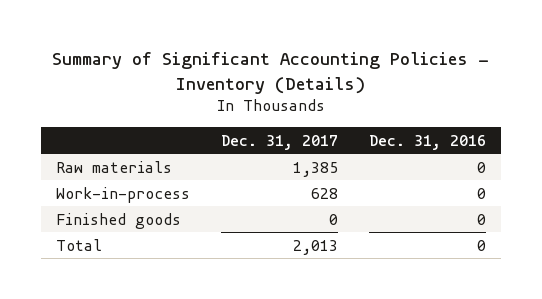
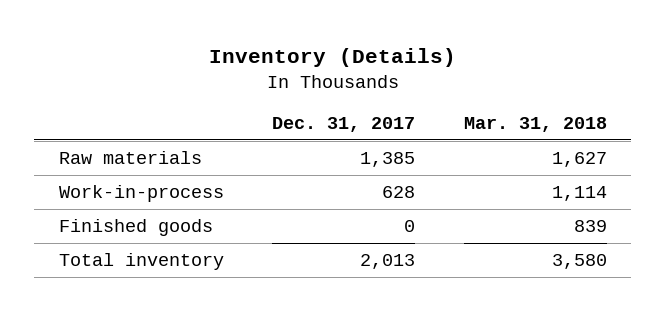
[52,52,490,94] Summary of Significant Accounting Policies - Inventory (Details) -> [208,47,456,67] Inventory (Details)
[368,134,486,150] Dec. 31, 2016 -> none
none -> [463,117,607,133] Mar. 31, 2018
[56,238,103,251] Total -> [58,252,224,270] Total inventory

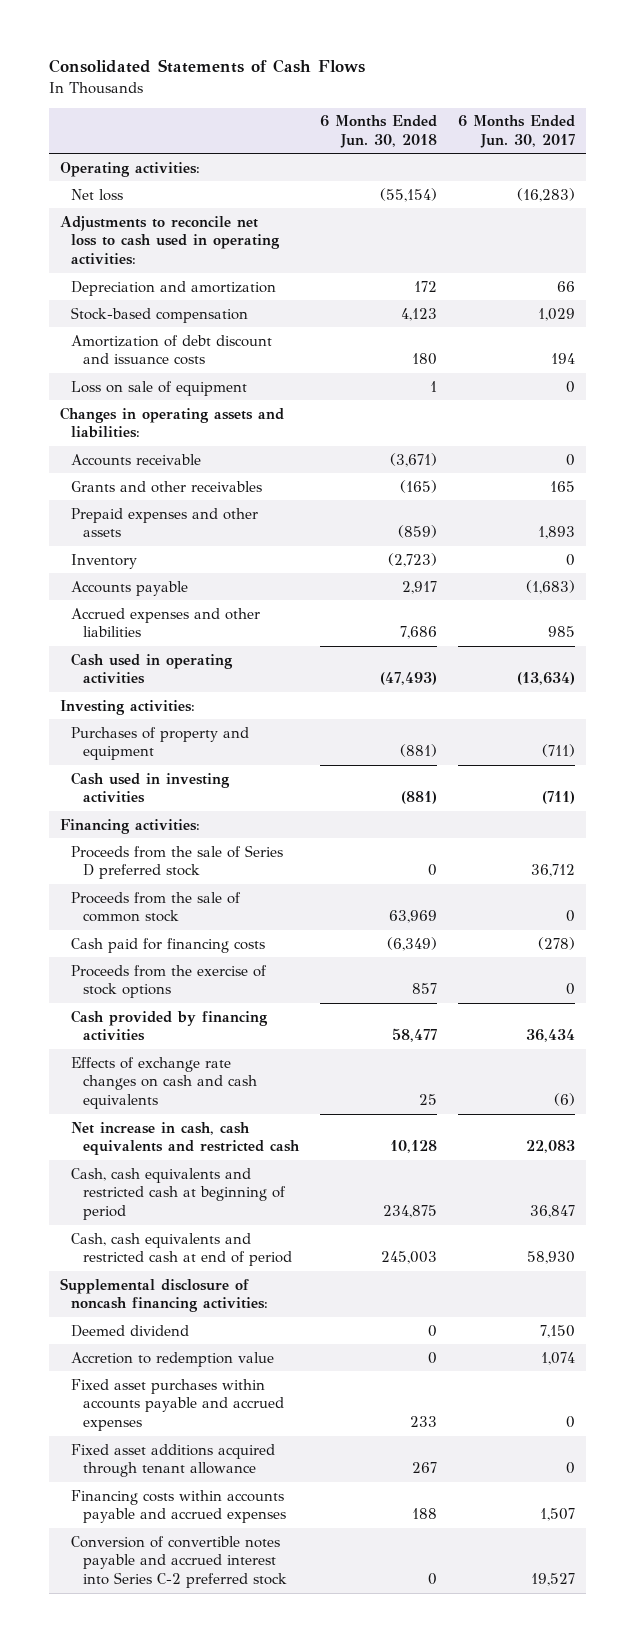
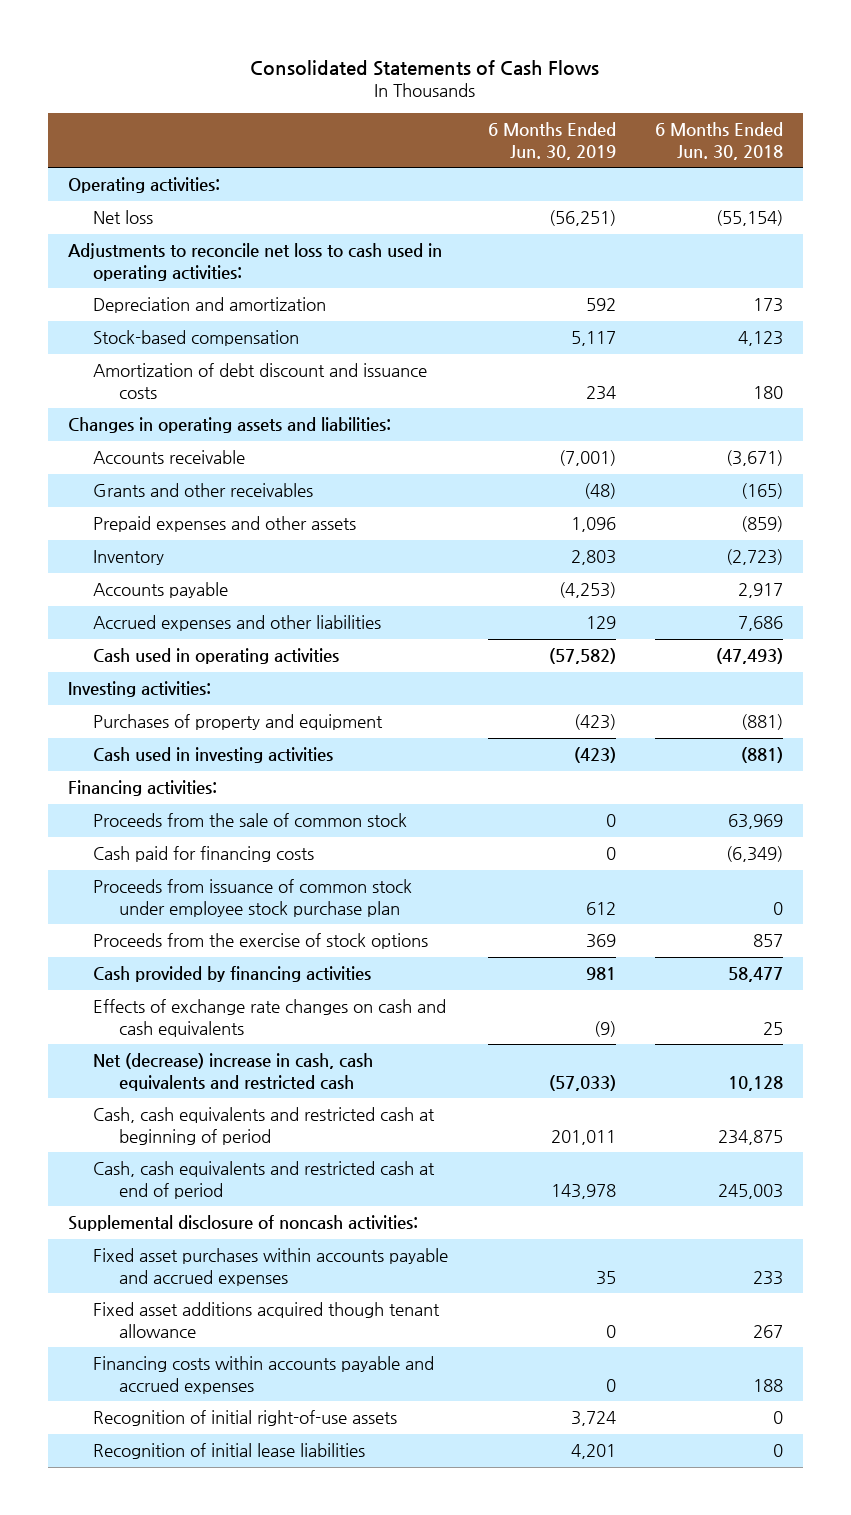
[458,115,576,149] 6 Months Ended Jun. 30, 2017 -> none
none -> [487,122,616,160] 6 Months Ended Jun. 30, 2019
[414,280,438,292] 172 -> [753,298,784,313] 173
[71,380,248,396] Loss on sale of equipment -> none
[71,844,284,880] Proceeds from the sale of Series D preferred stock -> none
none -> [93,879,413,917] Proceeds from issuance of common stock under employee stock purchase plan
[71,1121,300,1156] Net increase in cash, cash equivalents and restricted cash -> [93,1053,374,1091] Net (decrease) increase in cash, cash equivalents and restricted cash
[71,1324,190,1337] Deemed dividend -> none
[71,1351,275,1367] Accretion to redemption value -> none
[59,1277,269,1313] Supplemental disclosure of noncash financing activities: -> [67,1215,418,1232] Supplemental disclosure of noncash activities:
[71,1443,276,1478] Fixed asset additions acquired through tenant allowance -> [93,1302,441,1338] Fixed asset additions acquired though tenant allowance
[71,1535,287,1589] Conversion of convertible notes payable and accrued interest into Series C-2 preferred stock -> none
none -> [93,1410,398,1427] Recognition of initial right-of-use assets
none -> [93,1443,366,1460] Recognition of initial lease liabilities

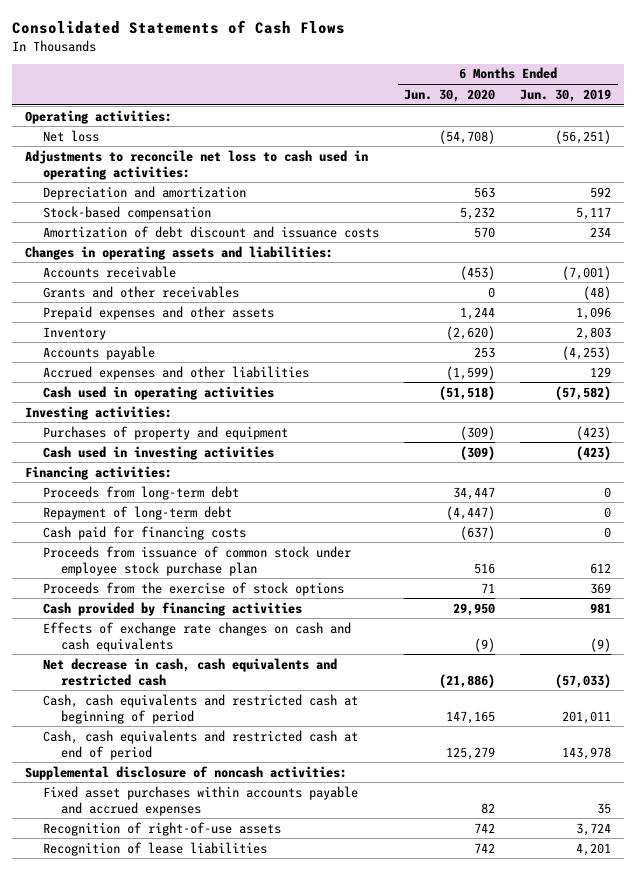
[655,122,784,160] 6 Months Ended Jun. 30, 2018 -> none
none -> [404,88,496,102] Jun. 30, 2020
[93,813,408,828] Proceeds from the sale of common stock -> none
none -> [43,485,240,500] Proceeds from long-term debt
none -> [43,505,233,520] Repayment of long-term debt
[93,1053,374,1091] Net (decrease) increase in cash, cash equivalents and restricted cash -> [43,657,338,686] Net decrease in cash, cash equivalents and restricted cash
[93,1302,441,1338] Fixed asset additions acquired though tenant allowance -> none
[93,1356,435,1394] Financing costs within accounts payable and accrued expenses -> none
[93,1410,398,1427] Recognition of initial right-of-use assets -> [43,821,282,836] Recognition of right-of-use assets
[93,1443,366,1460] Recognition of initial lease liabilities -> [43,841,268,856] Recognition of lease liabilities

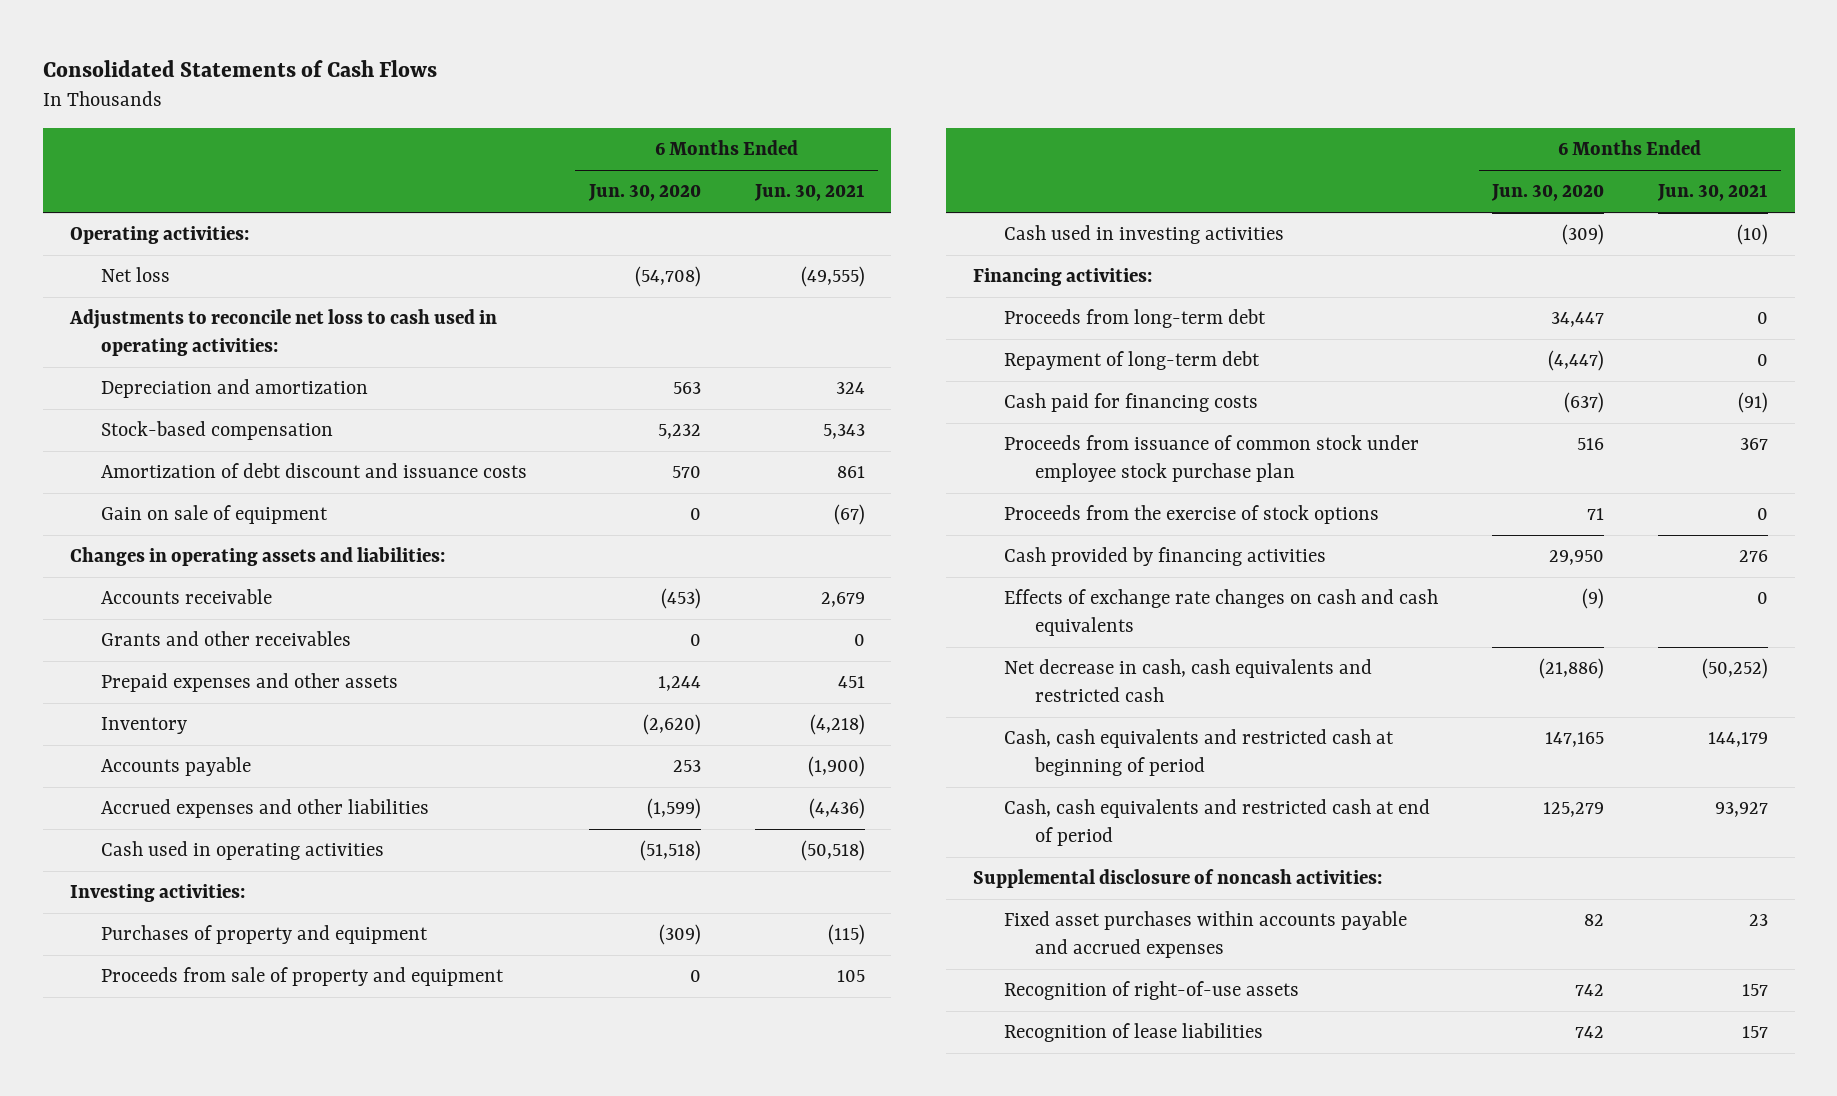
[520,88,612,102] Jun. 30, 2019 -> none
none -> [753,184,865,202] Jun. 30, 2021
none -> [100,505,328,525] Gain on sale of equipment
none -> [100,967,504,987] Proceeds from sale of property and equipment

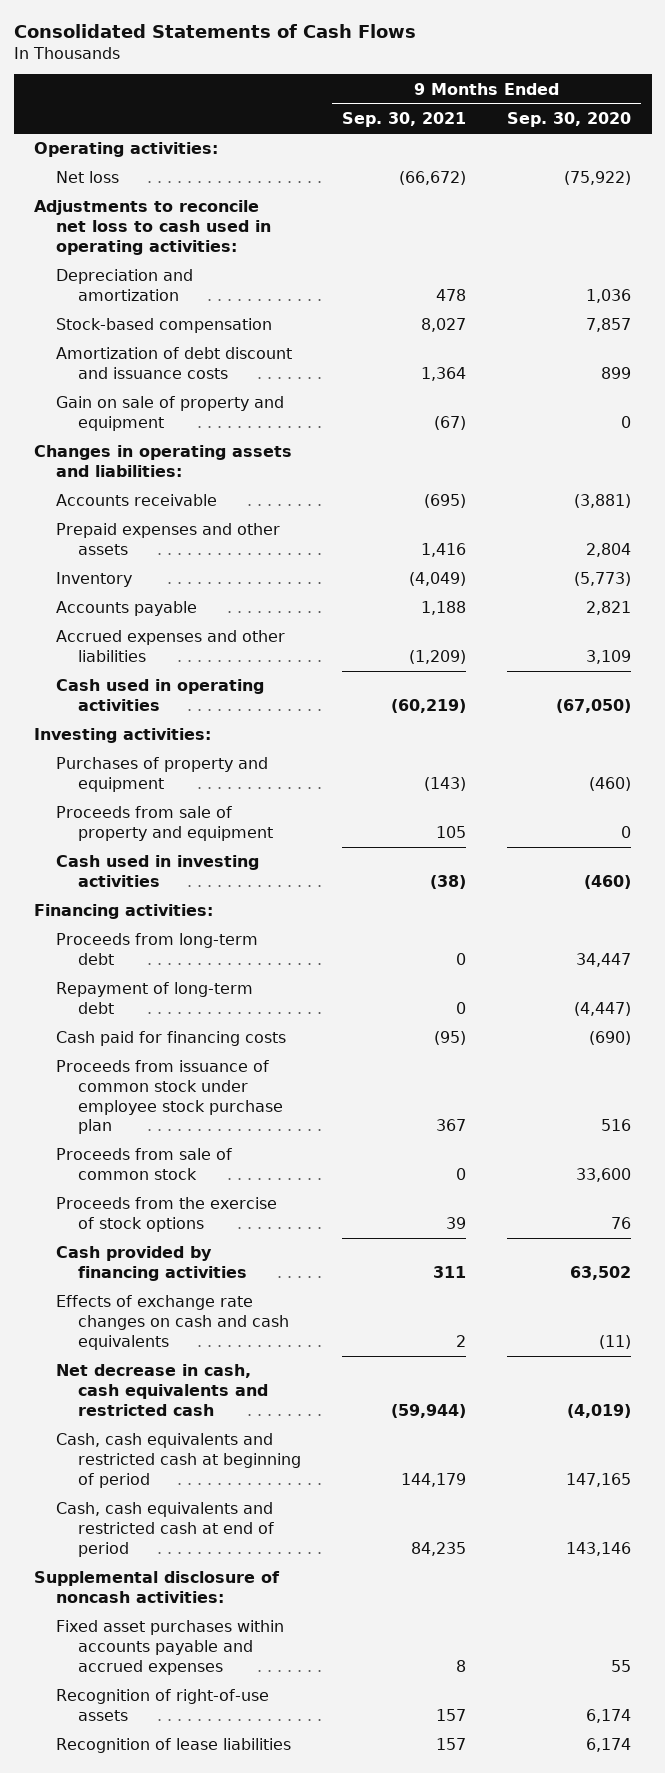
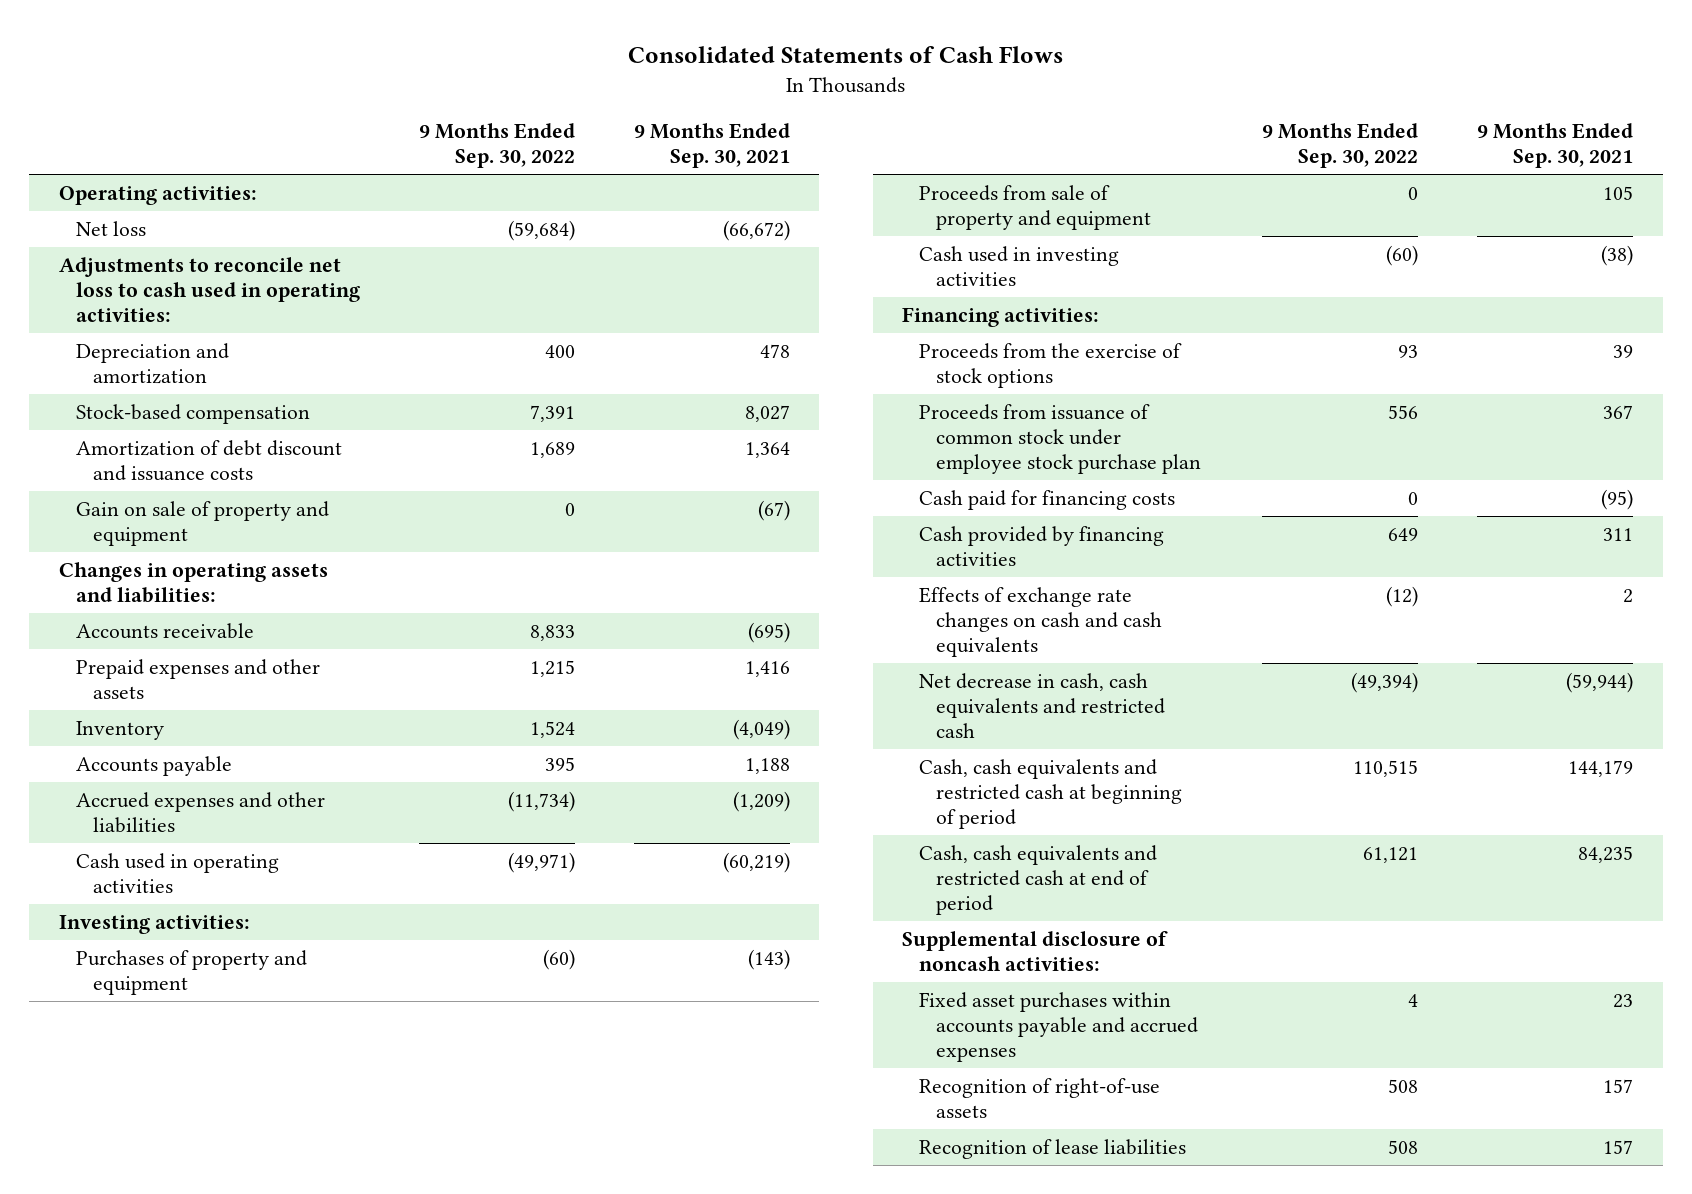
[507,111,632,127] Sep. 30, 2020 -> none
none -> [418,123,575,168] 9 Months Ended Sep. 30, 2022
[56,933,259,966] Proceeds from long-term debt -> none
[56,982,254,1015] Repayment of long-term debt -> none
[56,1148,233,1181] Proceeds from sale of common stock -> none
[56,1060,284,1135] Proceeds from issuance of common stock under employee stock purchase plan -> [919,404,1202,474] Proceeds from issuance of common stock under employee stock purchase plan
[56,1031,287,1047] Cash paid for financing costs -> [919,490,1176,511] Cash paid for financing costs
[456,1659,467,1672] 8 -> [1613,994,1634,1009] 23

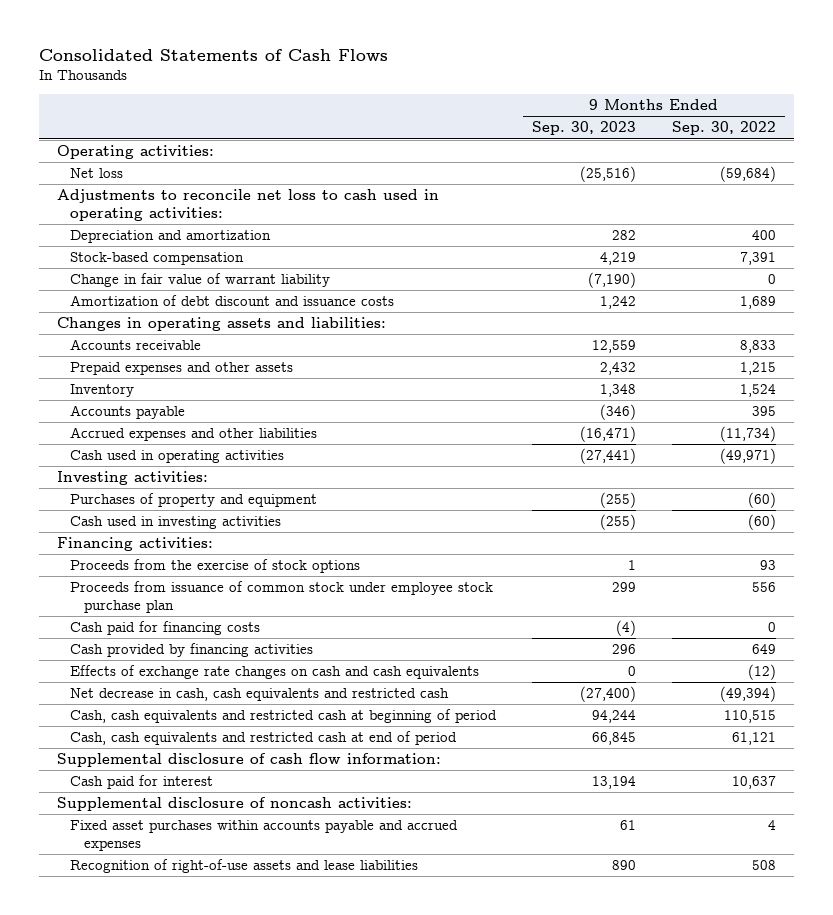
[633,123,790,168] 9 Months Ended Sep. 30, 2021 -> none
none -> [532,121,637,136] Sep. 30, 2023
none -> [70,272,331,287] Change in fair value of warrant liability
[75,501,329,546] Gain on sale of property and equipment -> none
[919,185,1152,230] Proceeds from sale of property and equipment -> none
none -> [56,752,441,767] Supplemental disclosure of cash flow information:
none -> [70,774,214,789] Cash paid for interest
[919,1139,1187,1160] Recognition of lease liabilities -> none
[919,1078,1161,1118] Recognition of right-of-use assets -> [70,858,419,873] Recognition of right-of-use assets and lease liabilities

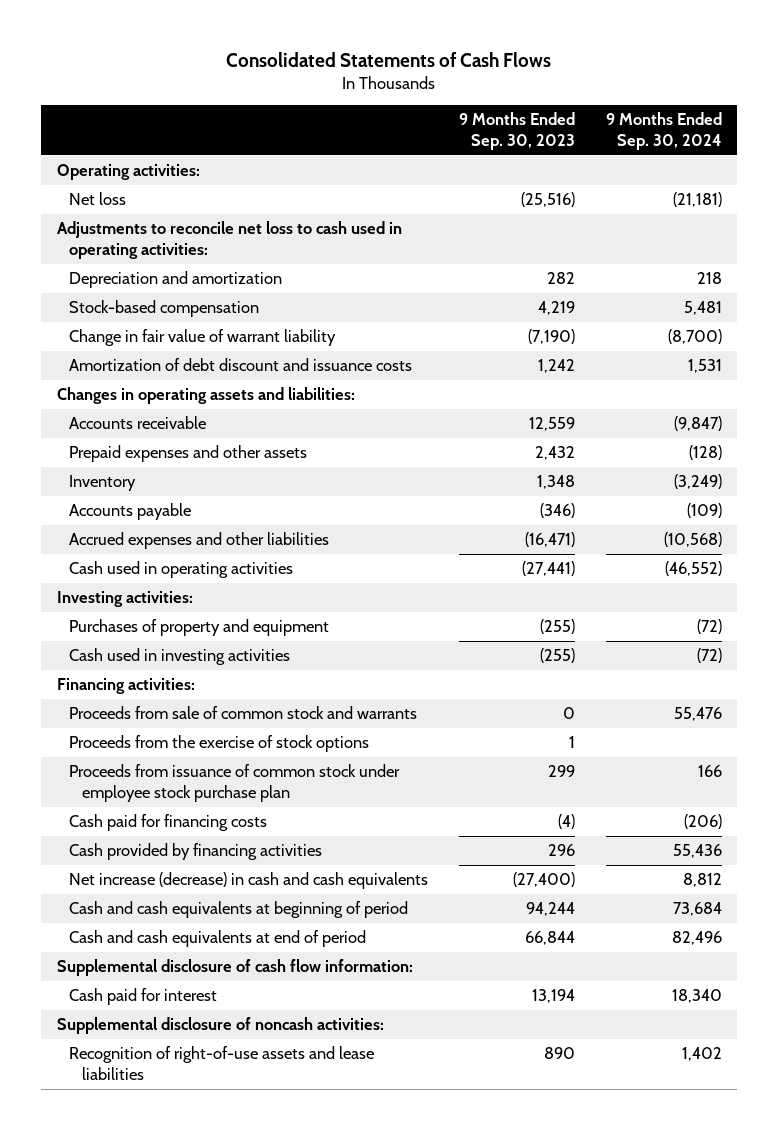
[672,121,777,136] Sep. 30, 2022 -> none
none -> [605,112,722,151] 9 Months Ended Sep. 30, 2024
none -> [69,705,418,719] Proceeds from sale of common stock and warrants
[70,664,480,679] Effects of exchange rate changes on cash and cash equivalents -> none
[70,687,450,701] Net decrease in cash, cash equivalents and restricted cash -> [69,871,429,889] Net increase (decrease) in cash and cash equivalents
[70,708,498,723] Cash, cash equivalents and restricted cash at beginning of period -> [69,900,409,918] Cash and cash equivalents at beginning of period
[70,730,458,745] Cash, cash equivalents and restricted cash at end of period -> [69,929,367,947] Cash and cash equivalents at end of period
[592,731,637,745] 66,845 -> [525,930,576,945] 66,844
[70,819,459,851] Fixed asset purchases within accounts payable and accrued expenses -> none

